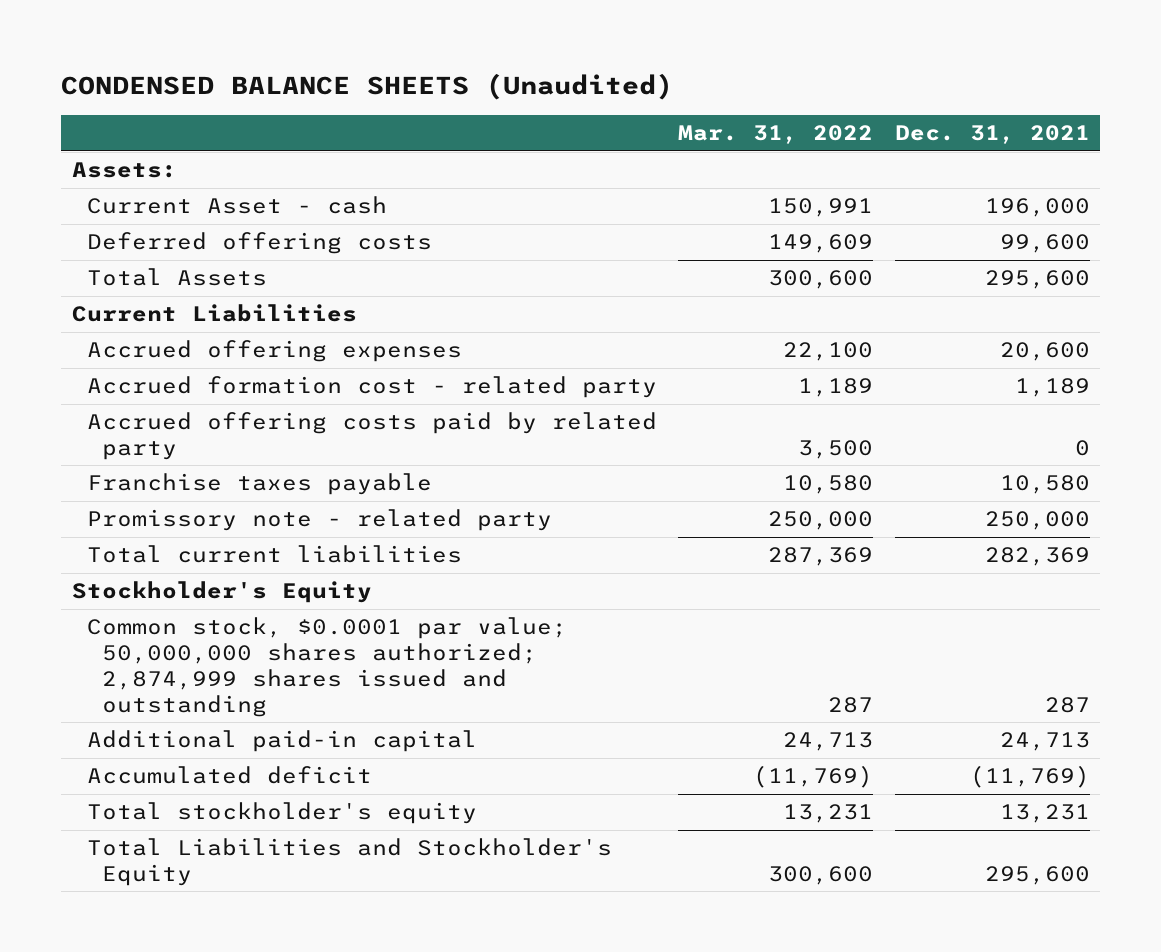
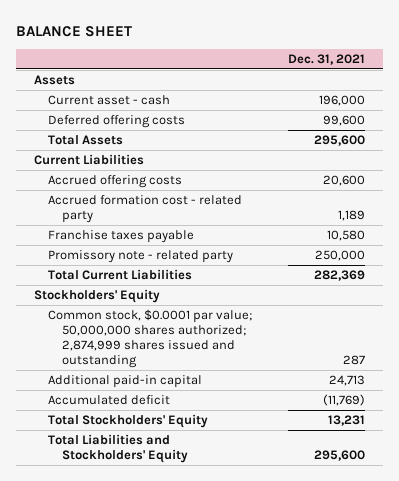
[60,72,673,100] CONDENSED BALANCE SHEETS (Unaudited) -> [15,26,132,38] BALANCE SHEET
[678,125,874,145] Mar. 31, 2022 -> none
[71,162,177,179] Assets: -> [33,74,75,85] Assets
[86,196,387,215] Current Asset - cash -> [48,94,171,105] Current asset - cash
[86,340,462,363] Accrued offering expenses -> [48,174,183,188] Accrued offering costs
[86,412,657,461] Accrued offering costs paid by related party -> none
[86,545,462,564] Total current liabilities -> [48,268,193,280] Total Current Liabilities
[71,581,372,604] Stockholder's Equity -> [33,288,160,303] Stockholders' Equity
[86,802,477,825] Total stockholder's equity -> [48,413,209,428] Total Stockholders' Equity
[86,838,612,887] Total Liabilities and Stockholder's Equity -> [48,433,189,463] Total Liabilities and Stockholders' Equity

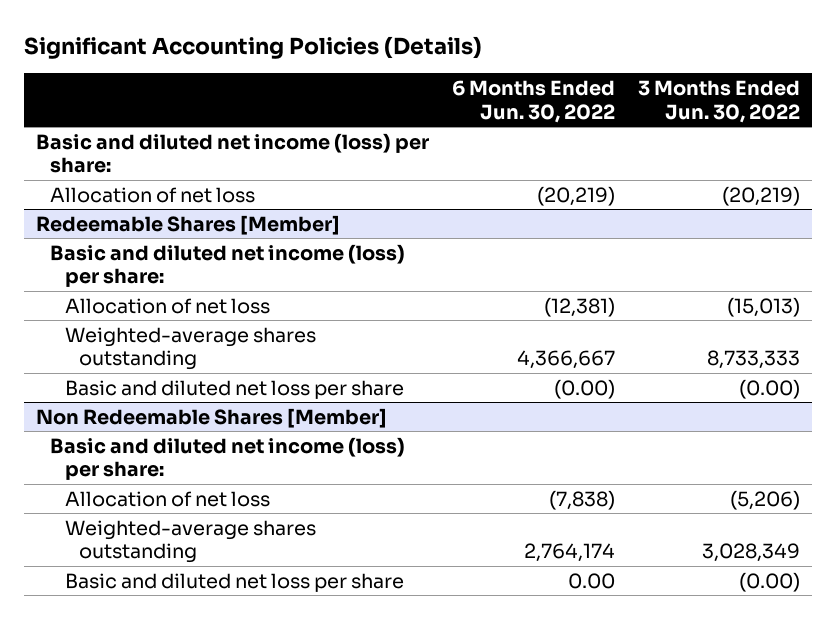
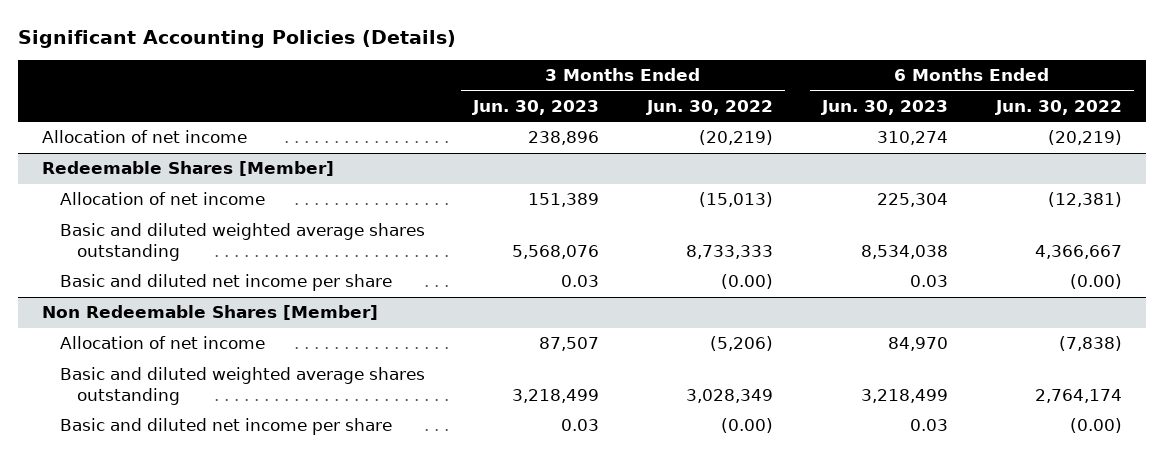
none -> [471,100,599,116] Jun. 30, 2023
none -> [820,100,948,116] Jun. 30, 2023
[35,132,429,174] Basic and diluted net income (loss) per share: -> none
[50,186,256,203] Allocation of net loss -> [42,130,248,144] Allocation of net income
[50,243,406,288] Basic and diluted net income (loss) per share: -> none
[64,297,270,314] Allocation of net loss -> [59,192,265,206] Allocation of net income
[64,326,316,371] Weighted-average shares outstanding -> [59,223,425,261] Basic and diluted weighted average shares outstanding
[64,379,404,399] Basic and diluted net loss per share -> [59,274,392,292] Basic and diluted net income per share
[50,436,406,481] Basic and diluted net income (loss) per share: -> none
[64,490,270,507] Allocation of net loss -> [59,336,265,350] Allocation of net income
[64,519,316,564] Weighted-average shares outstanding -> [59,367,425,405] Basic and diluted weighted average shares outstanding
[64,572,404,592] Basic and diluted net loss per share -> [59,418,392,436] Basic and diluted net income per share
[568,572,616,589] 0.00 -> [1069,418,1122,434] (0.00)

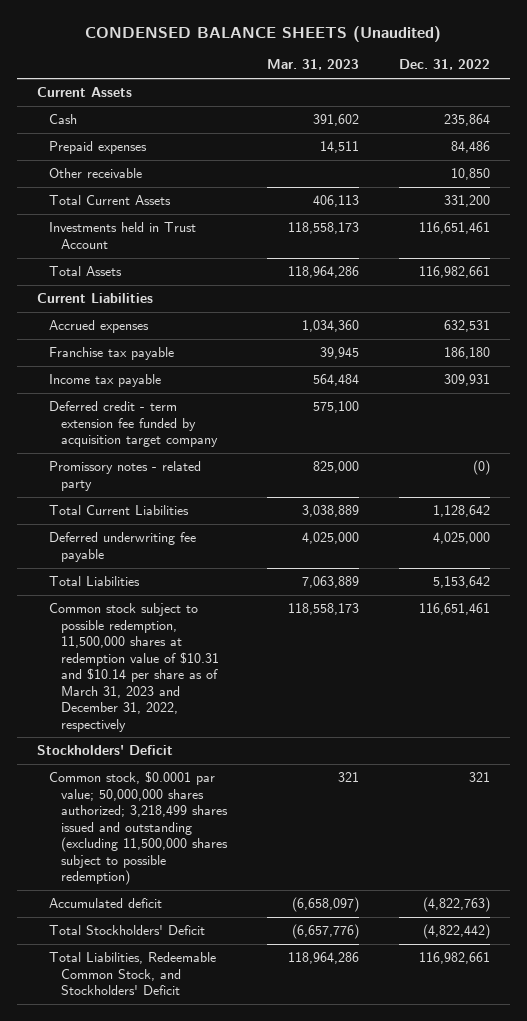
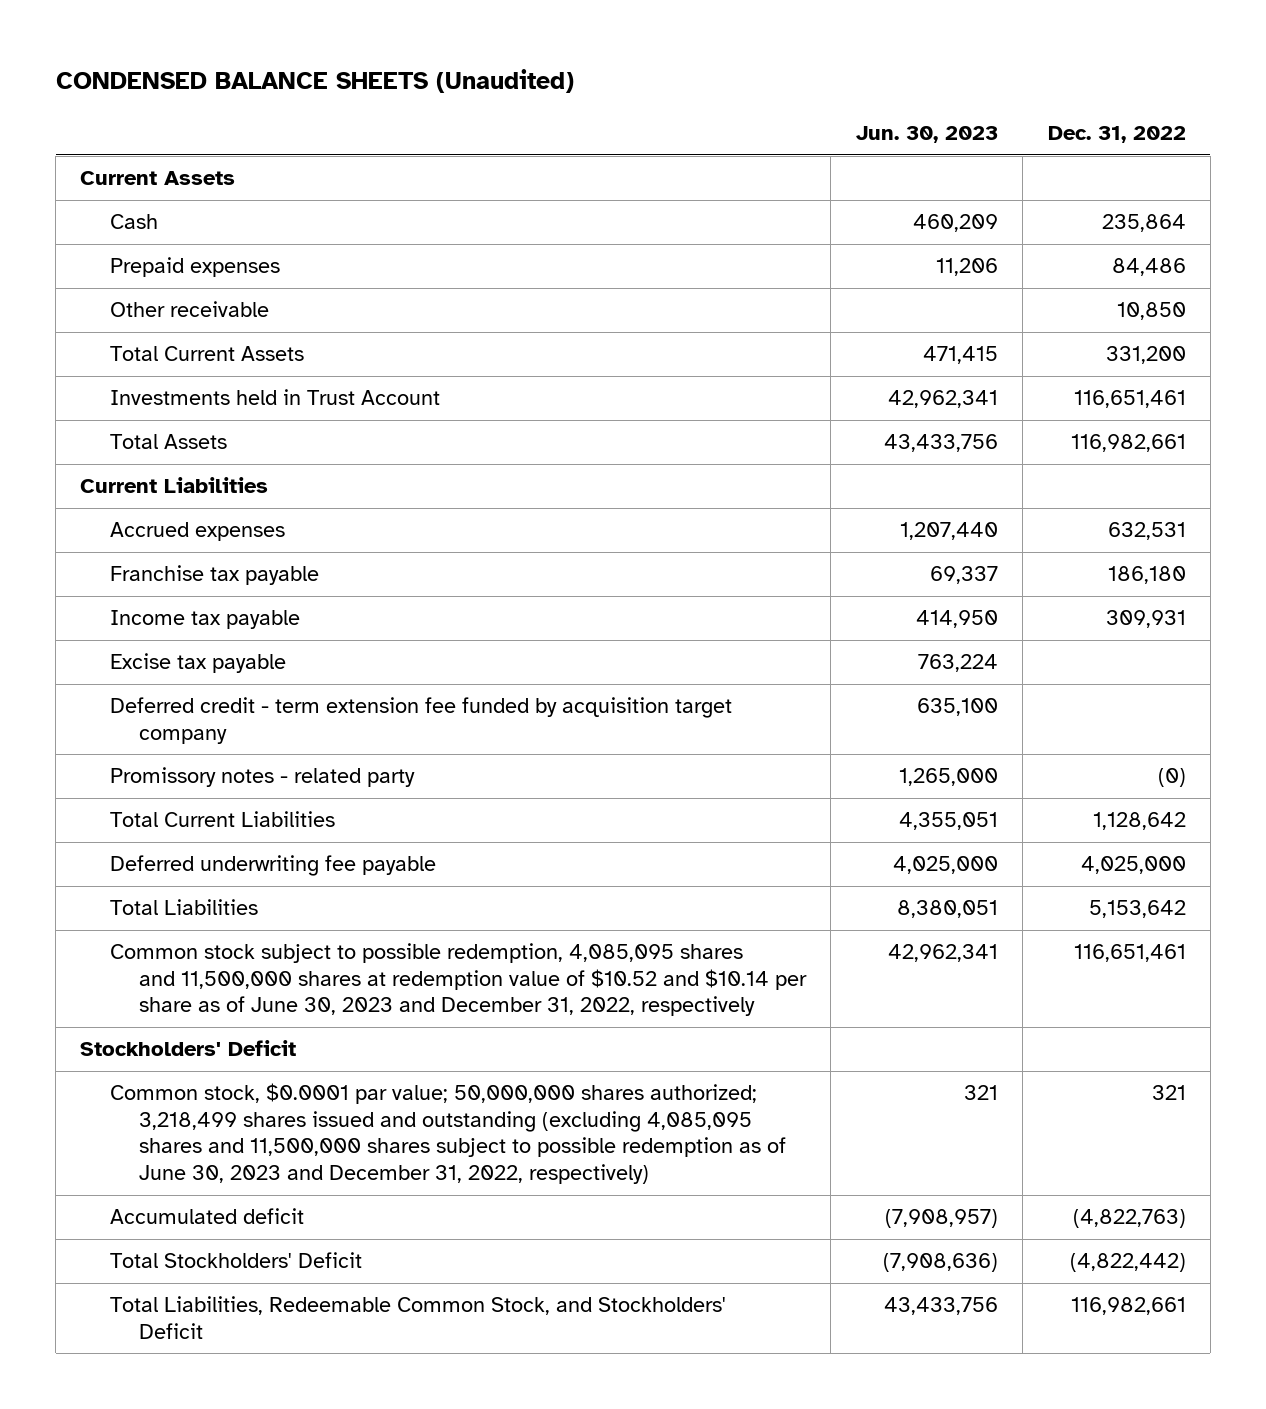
[267,59,360,71] Mar. 31, 2023 -> none
none -> [855,126,998,144] Jun. 30, 2023
none -> [109,653,286,674] Excise tax payable
[48,603,219,732] Common stock subject to possible redemption, 11,500,000 shares at redemption value of $10.31 and $10.14 per share as of March 31, 2023 and December 31, 2022, respectively -> [109,943,807,1017] Common stock subject to possible redemption, 4,085,095 shares and 11,500,000 shares at redemption value of $10.52 and $10.14 per share as of June 30, 2023 and December 31, 2022, respectively
[48,771,228,886] Common stock, $0.0001 par value; 50,000,000 shares authorized; 3,218,499 shares issued and outstanding (excluding 11,500,000 shares subject to possible redemption) -> [109,1083,786,1185] Common stock, $0.0001 par value; 50,000,000 shares authorized; 3,218,499 shares issued and outstanding (excluding 4,085,095 shares and 11,500,000 shares subject to possible redemption as of June 30, 2023 and December 31, 2022, respectively)

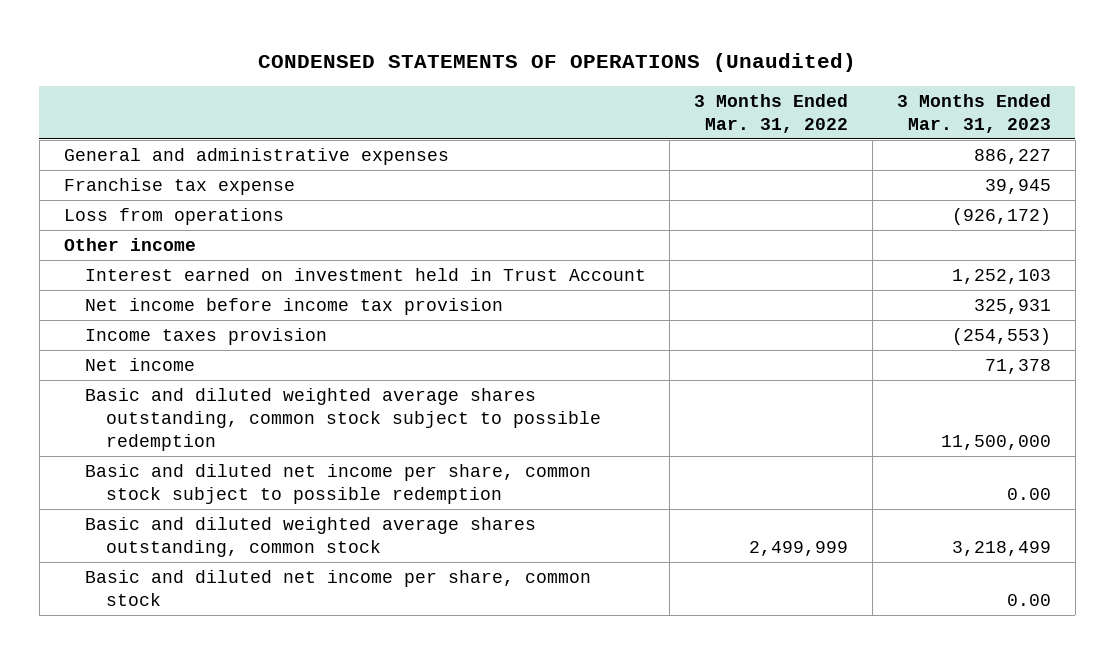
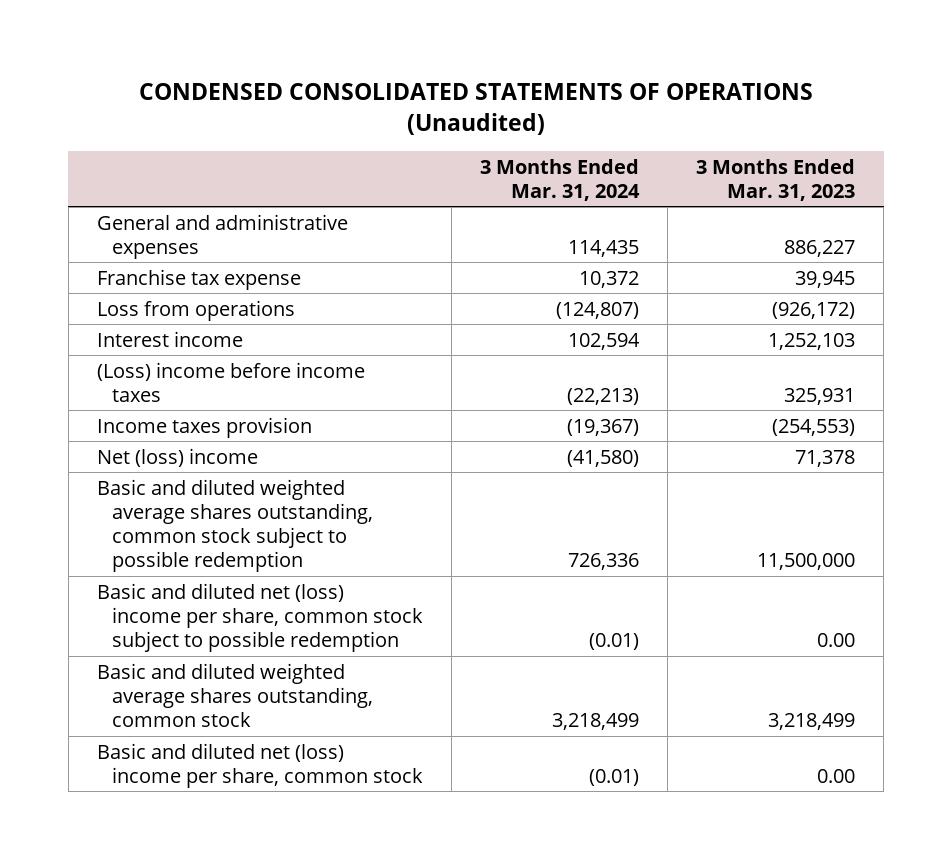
[258,52,857,72] CONDENSED STATEMENTS OF OPERATIONS (Unaudited) -> [139,82,814,135] CONDENSED CONSOLIDATED STATEMENTS OF OPERATIONS (Unaudited)
[694,93,849,133] 3 Months Ended Mar. 31, 2022 -> none
none -> [480,158,641,201] 3 Months Ended Mar. 31, 2024
[63,238,196,252] Other income -> none
[84,268,646,282] Interest earned on investment held in Trust Account -> [97,330,244,347] Interest income
[84,298,503,316] Net income before income tax provision -> [97,361,366,402] (Loss) income before income taxes
[84,358,195,372] Net income -> [97,447,259,467] Net (loss) income
[84,464,591,505] Basic and diluted net income per share, common stock subject to possible redemption -> [97,582,423,652] Basic and diluted net (loss) income per share, common stock subject to possible redemption
[84,570,591,607] Basic and diluted net income per share, common stock -> [97,742,423,788] Basic and diluted net (loss) income per share, common stock

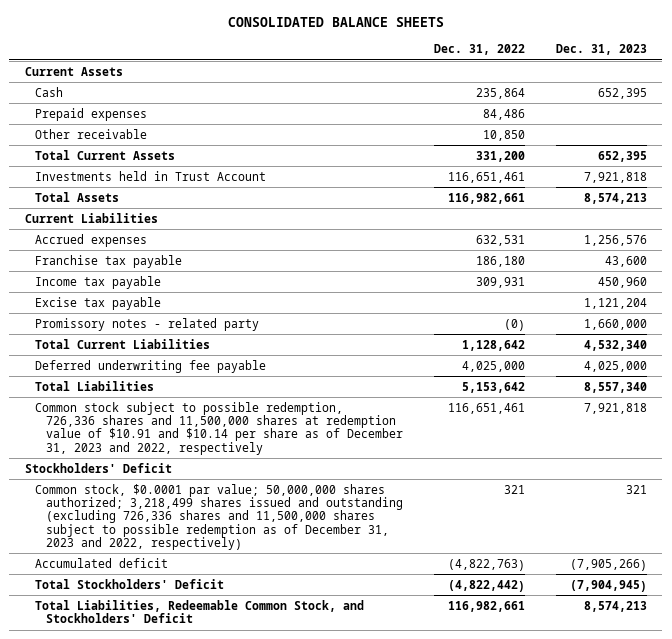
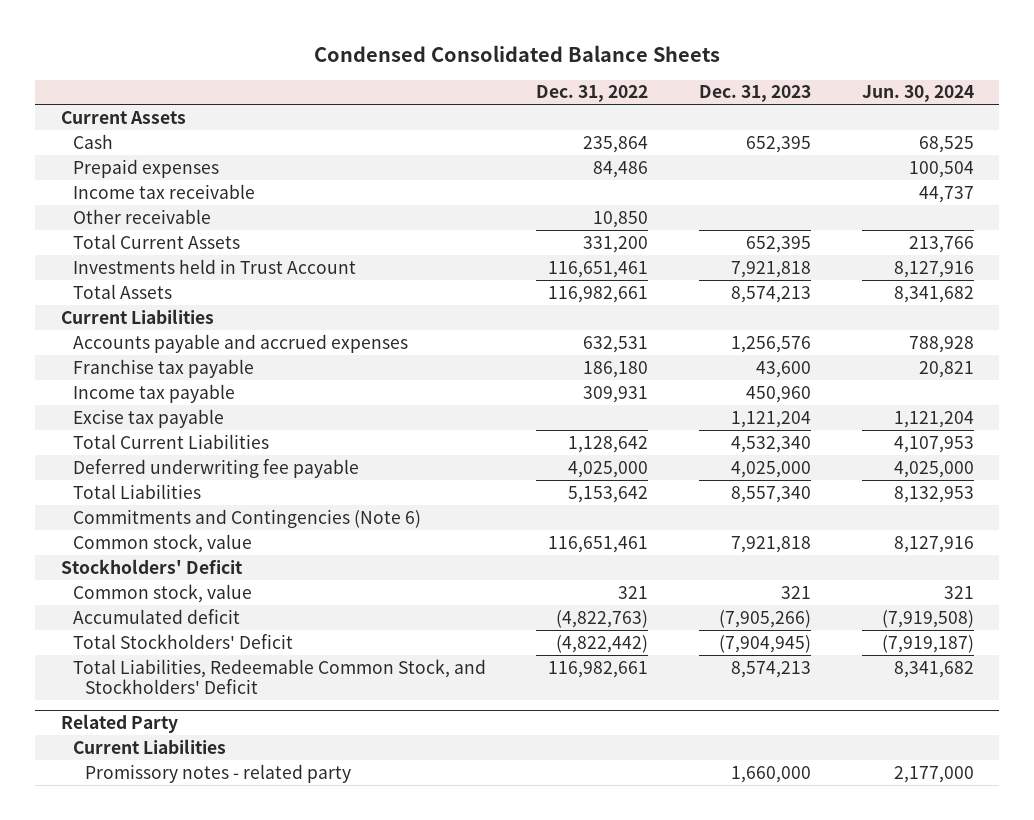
[227,16,444,27] CONSOLIDATED BALANCE SHEETS -> [314,45,721,63] Condensed Consolidated Balance Sheets
none -> [861,85,974,103] Jun. 30, 2024
none -> [72,183,255,199] Income tax receivable
[35,233,148,247] Accrued expenses -> [72,333,408,353] Accounts payable and accrued expenses
[35,317,260,331] Promissory notes - related party -> none
none -> [72,508,421,528] Commitments and Contingencies (Note 6)
[35,401,403,455] Common stock subject to possible redemption, 726,336 shares and 11,500,000 shares at redemption value of $10.91 and $10.14 per share as of December 31, 2023 and 2022, respectively -> [72,533,252,553] Common stock, value
[35,483,403,550] Common stock, $0.0001 par value; 50,000,000 shares authorized; 3,218,499 shares issued and outstanding (excluding 726,336 shares and 11,500,000 shares subject to possible redemption as of December 31, 2023 and 2022, respectively) -> [72,583,252,603] Common stock, value
none -> [60,713,178,733] Related Party
none -> [72,738,226,754] Current Liabilities
none -> [84,763,351,783] Promissory notes - related party

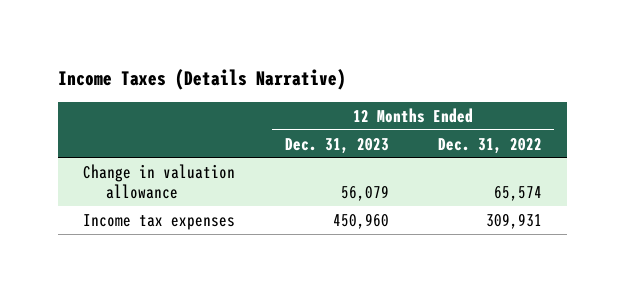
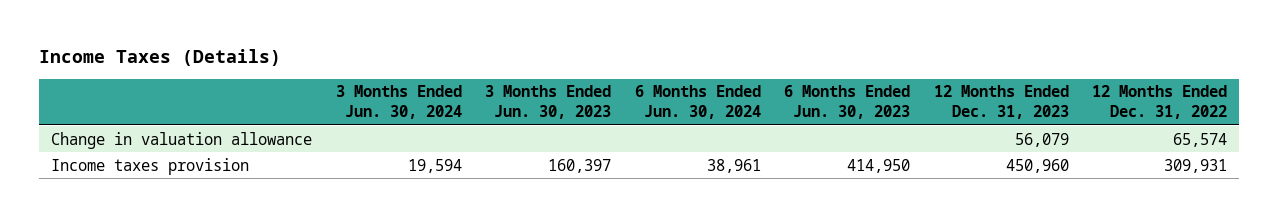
[58,68,347,90] Income Taxes (Details Narrative) -> [39,49,282,67] Income Taxes (Details)
none -> [335,85,462,120] 3 Months Ended Jun. 30, 2024
none -> [485,85,612,120] 3 Months Ended Jun. 30, 2023
none -> [634,85,761,120] 6 Months Ended Jun. 30, 2024
none -> [784,85,911,120] 6 Months Ended Jun. 30, 2023
[82,213,235,230] Income tax expenses -> [51,157,250,175] Income taxes provision

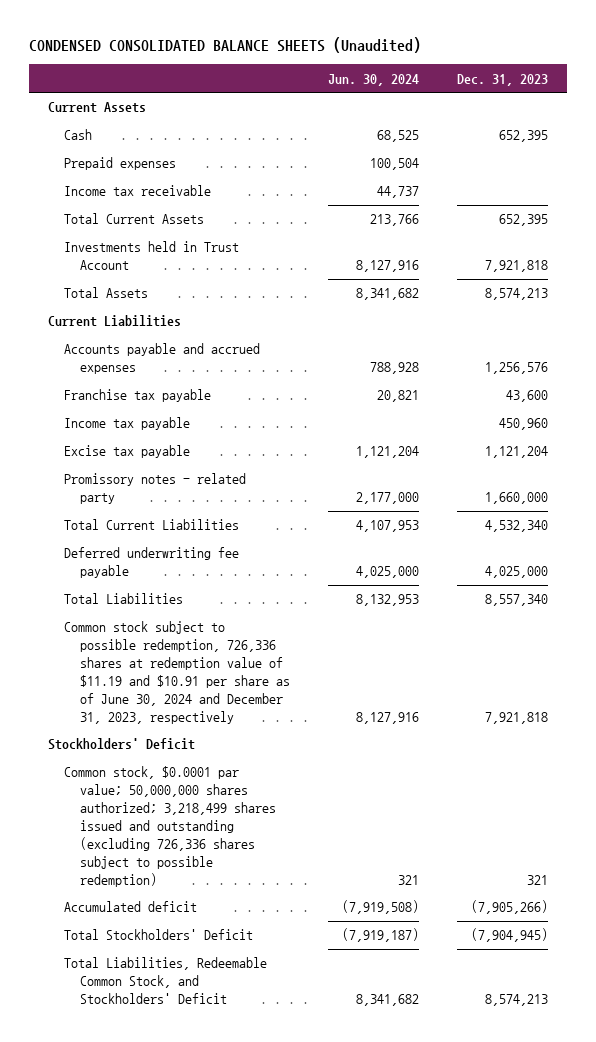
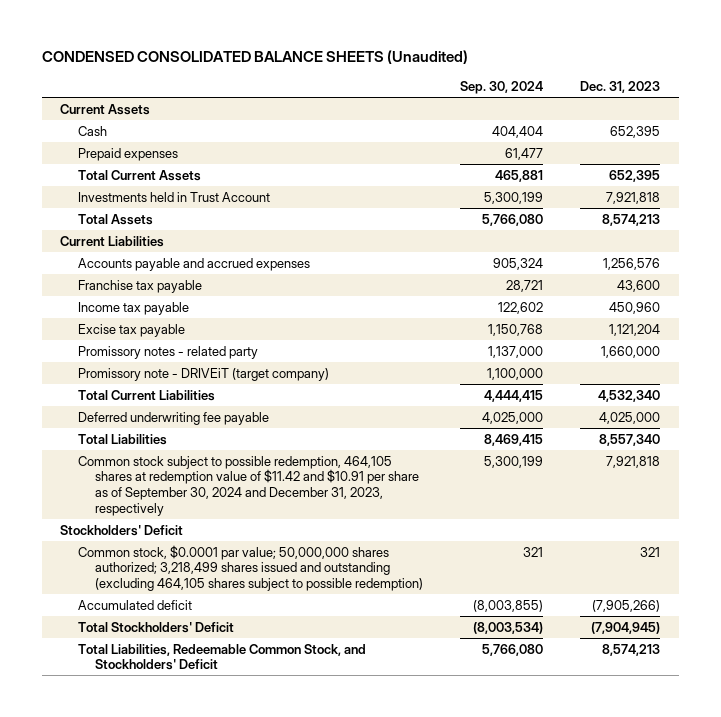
[327,73,419,86] Jun. 30, 2024 -> none
none -> [460,81,544,95] Sep. 30, 2024
[63,185,211,197] Income tax receivable -> none
none -> [77,367,329,381] Promissory note - DRIVEiT (target company)
[63,621,290,724] Common stock subject to possible redemption, 726,336 shares at redemption value of $11.19 and $10.91 per share as of June 30, 2024 and December 31, 2023, respectively -> [77,455,420,516] Common stock subject to possible redemption, 464,105 shares at redemption value of $11.42 and $10.91 per share as of September 30, 2024 and December 31, 2023, respectively
[63,766,276,887] Common stock, $0.0001 par value; 50,000,000 shares authorized; 3,218,499 shares issued and outstanding (excluding 726,336 shares subject to possible redemption) -> [77,544,424,591] Common stock, $0.0001 par value; 50,000,000 shares authorized; 3,218,499 shares issued and outstanding (excluding 464,105 shares subject to possible redemption)

